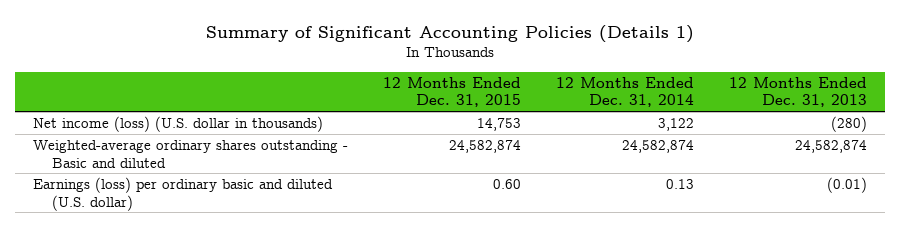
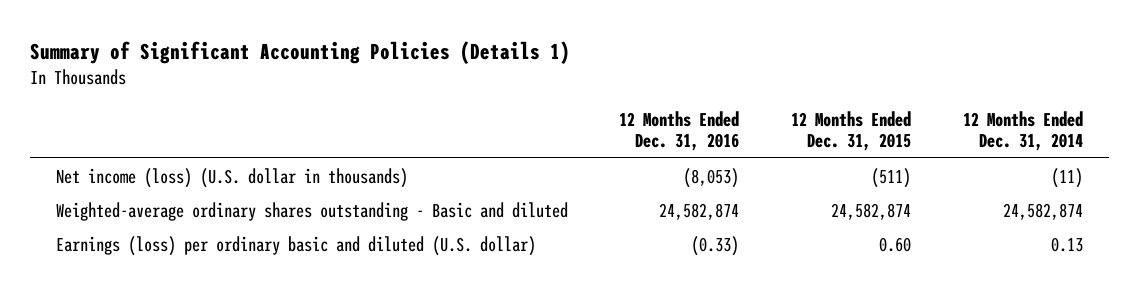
[729,76,868,108] 12 Months Ended Dec. 31, 2013 -> none
none -> [619,110,740,152] 12 Months Ended Dec. 31, 2016
[476,117,521,131] 14,753 -> [871,167,912,188] (511)
[658,117,695,131] 3,122 -> [1051,167,1084,188] (11)

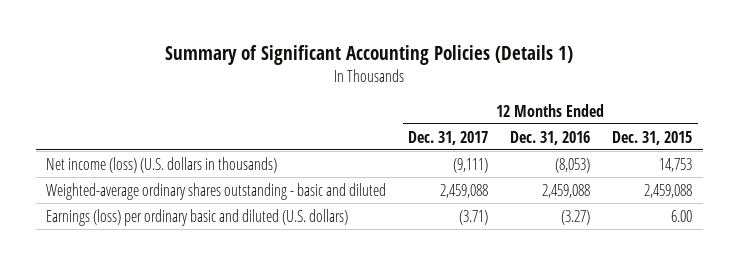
[963,110,1084,152] 12 Months Ended Dec. 31, 2014 -> none
none -> [408,130,489,145] Dec. 31, 2017
[55,167,408,188] Net income (loss) (U.S. dollar in thousands) -> [46,156,278,173] Net income (loss) (U.S. dollars in thousands)
[871,167,912,188] (511) -> [659,157,693,172] 14,753
[55,201,568,221] Weighted-average ordinary shares outstanding - Basic and diluted -> [46,182,387,200] Weighted-average ordinary shares outstanding - basic and diluted
[659,202,740,220] 24,582,874 -> [542,183,591,198] 2,459,088
[831,202,912,220] 24,582,874 -> [644,183,693,198] 2,459,088
[55,235,536,256] Earnings (loss) per ordinary basic and diluted (U.S. dollar) -> [46,208,349,226] Earnings (loss) per ordinary basic and diluted (U.S. dollars)
[691,235,740,256] (0.33) -> [561,209,591,225] (3.27)
[879,236,912,252] 0.60 -> [671,209,693,222] 6.00

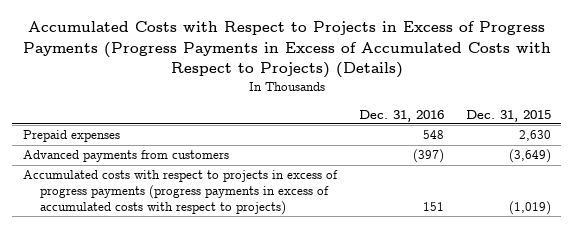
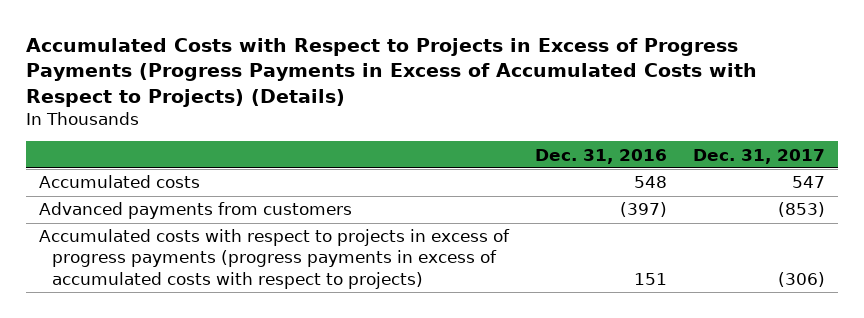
[465,109,551,122] Dec. 31, 2015 -> none
none -> [693,148,826,164] Dec. 31, 2017
[22,130,120,143] Prepaid expenses -> [39,175,201,189] Accumulated costs

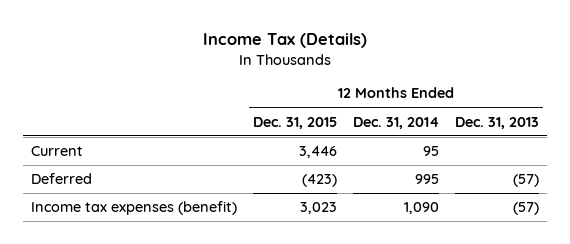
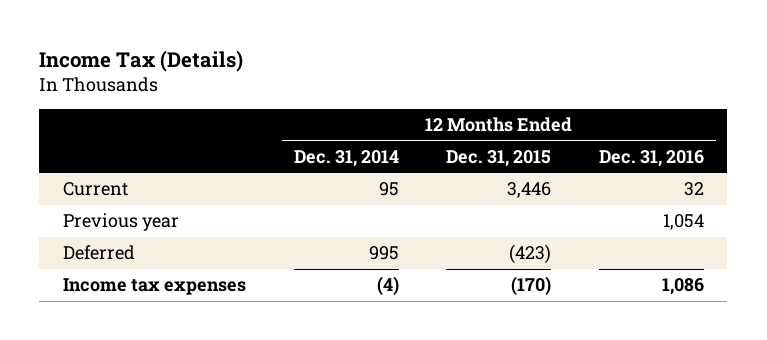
[455,116,540,129] Dec. 31, 2013 -> none
none -> [598,149,704,167] Dec. 31, 2016
none -> [63,213,180,232] Previous year
[30,201,237,216] Income tax expenses (benefit) -> [63,278,247,296] Income tax expenses
[300,202,338,215] 3,023 -> [511,276,552,296] (170)
[404,202,440,215] 1,090 -> [376,276,399,296] (4)

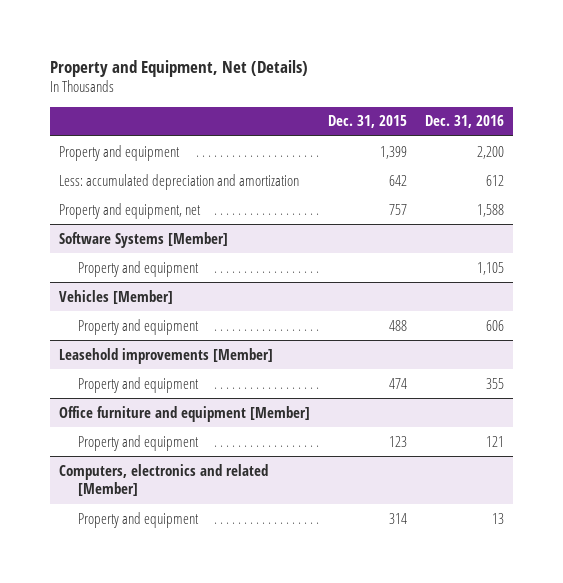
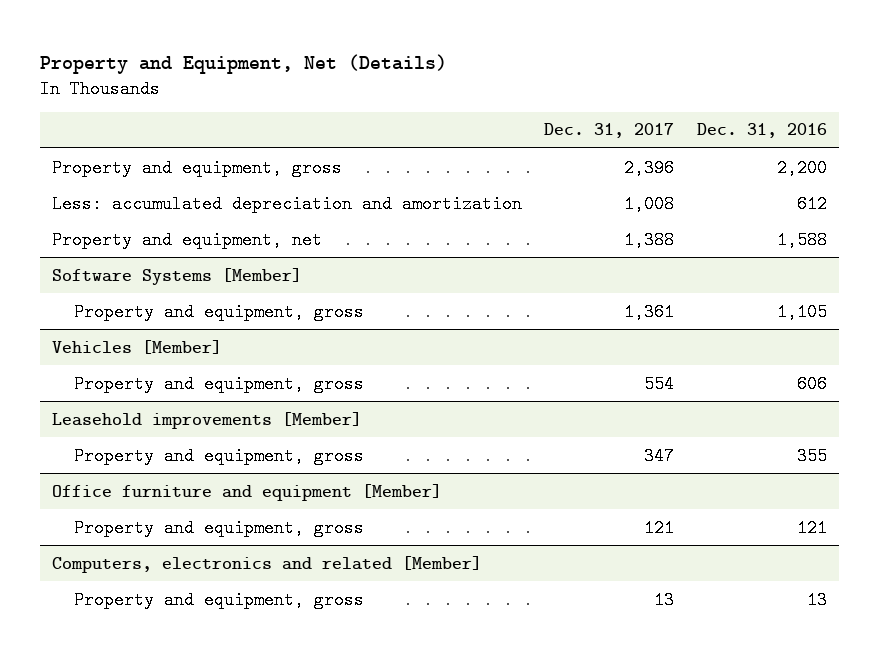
[327,115,407,129] Dec. 31, 2015 -> none
none -> [544,123,675,139] Dec. 31, 2017
[58,144,180,161] Property and equipment -> [51,158,342,177] Property and equipment, gross
[78,260,200,277] Property and equipment -> [74,302,365,321] Property and equipment, gross
[78,318,200,335] Property and equipment -> [74,374,365,393] Property and equipment, gross
[78,376,200,393] Property and equipment -> [74,446,365,465] Property and equipment, gross
[78,434,200,451] Property and equipment -> [74,518,365,537] Property and equipment, gross
[78,511,200,528] Property and equipment -> [74,590,365,609] Property and equipment, gross

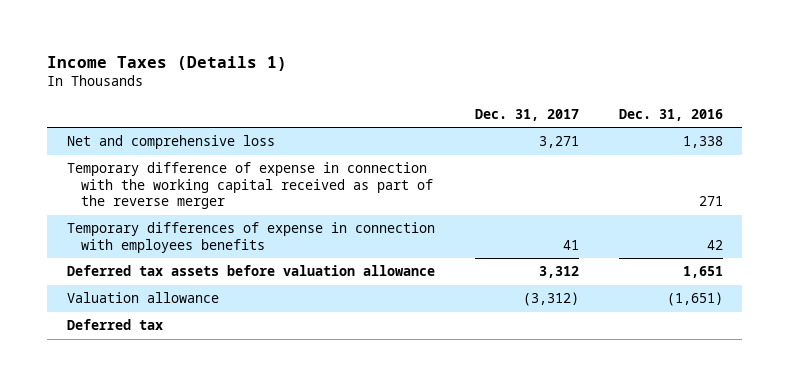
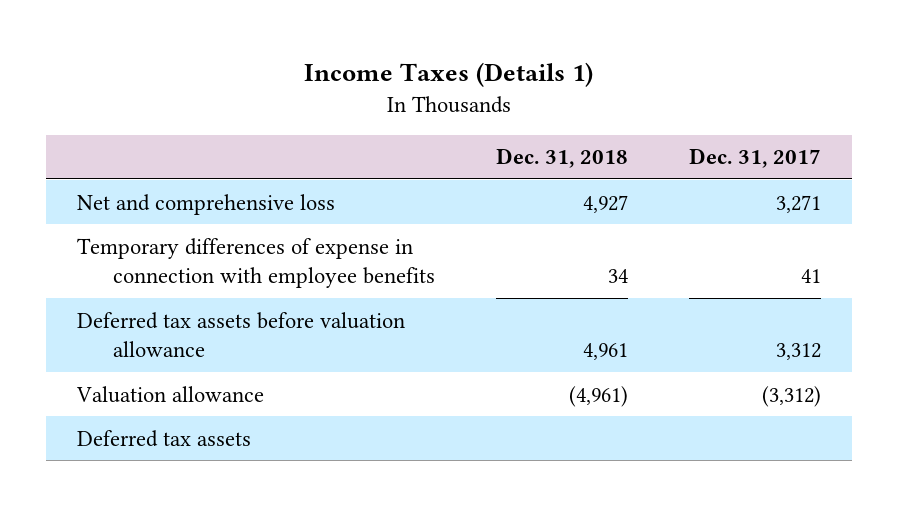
[618,108,723,121] Dec. 31, 2016 -> none
none -> [496,148,629,169] Dec. 31, 2018
[66,162,434,210] Temporary difference of expense in connection with the working capital received as part of the reverse merger -> none
[66,222,435,253] Temporary differences of expense in connection with employees benefits -> [76,237,435,288] Temporary differences of expense in connection with employee benefits
[66,319,163,331] Deferred tax -> [76,429,251,447] Deferred tax assets

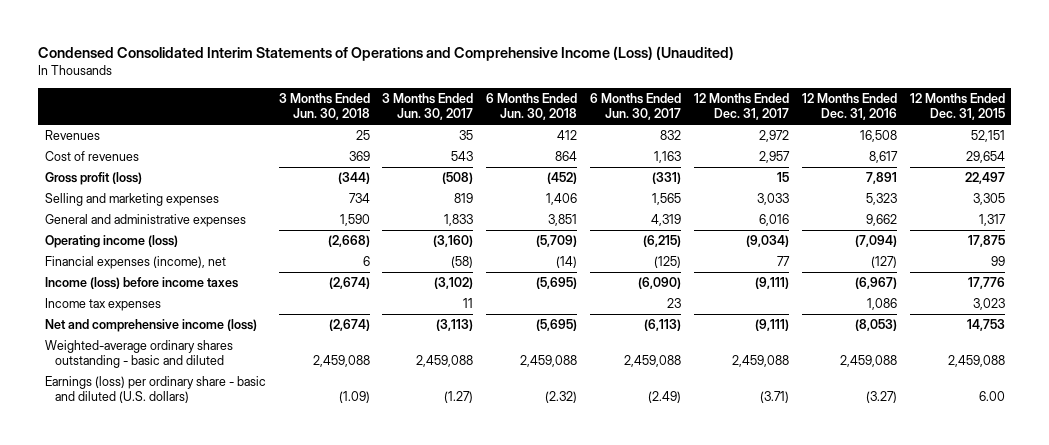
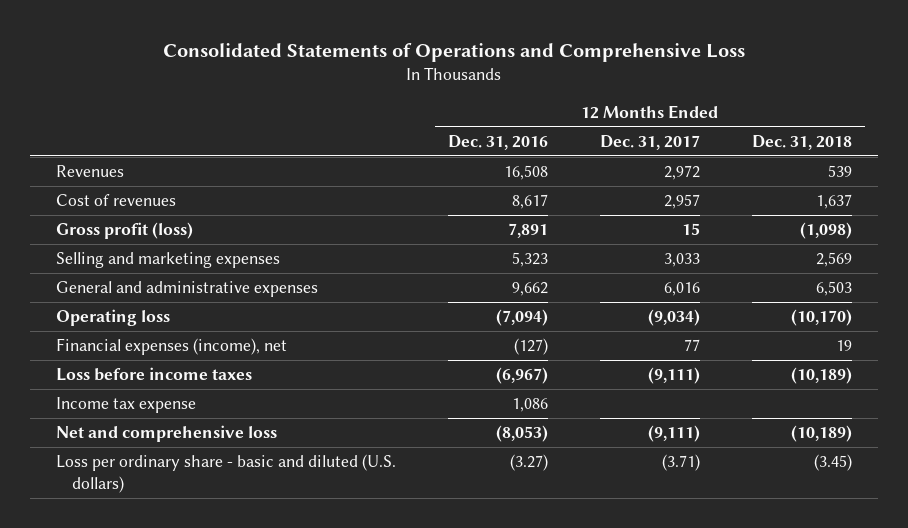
[38,46,735,62] Condensed Consolidated Interim Statements of Operations and Comprehensive Income (Loss) (Unaudited) -> [162,42,745,62] Consolidated Statements of Operations and Comprehensive Loss
[278,93,370,121] 3 Months Ended Jun. 30, 2018 -> none
[382,93,474,121] 3 Months Ended Jun. 30, 2017 -> none
[486,93,578,121] 6 Months Ended Jun. 30, 2018 -> none
[590,93,682,121] 6 Months Ended Jun. 30, 2017 -> none
[909,93,1005,121] 12 Months Ended Dec. 31, 2015 -> none
none -> [752,134,853,150] Dec. 31, 2018
[44,235,178,249] Operating income (loss) -> [55,309,170,327] Operating loss
[44,340,233,369] Weighted-average ordinary shares outstanding - basic and diluted -> none
[44,277,238,290] Income (loss) before income taxes -> [55,367,252,382] Loss before income taxes
[44,298,161,312] Income tax expenses -> [55,397,196,414] Income tax expense
[44,319,257,333] Net and comprehensive income (loss) -> [55,425,277,443] Net and comprehensive loss
[44,376,266,404] Earnings (loss) per ordinary share - basic and diluted (U.S. dollars) -> [55,454,396,493] Loss per ordinary share - basic and diluted (U.S. dollars)

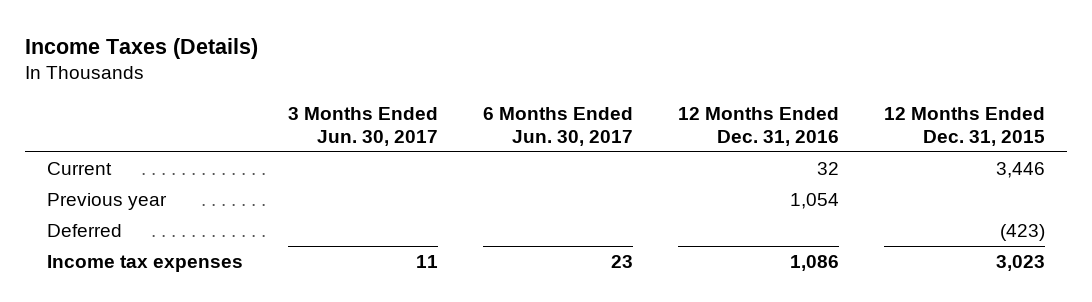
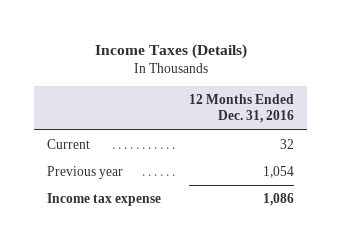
[287,106,438,146] 3 Months Ended Jun. 30, 2017 -> none
[482,106,633,146] 6 Months Ended Jun. 30, 2017 -> none
[883,106,1045,146] 12 Months Ended Dec. 31, 2015 -> none
[47,223,123,237] Deferred -> none
[47,254,244,272] Income tax expenses -> [47,192,162,206] Income tax expense

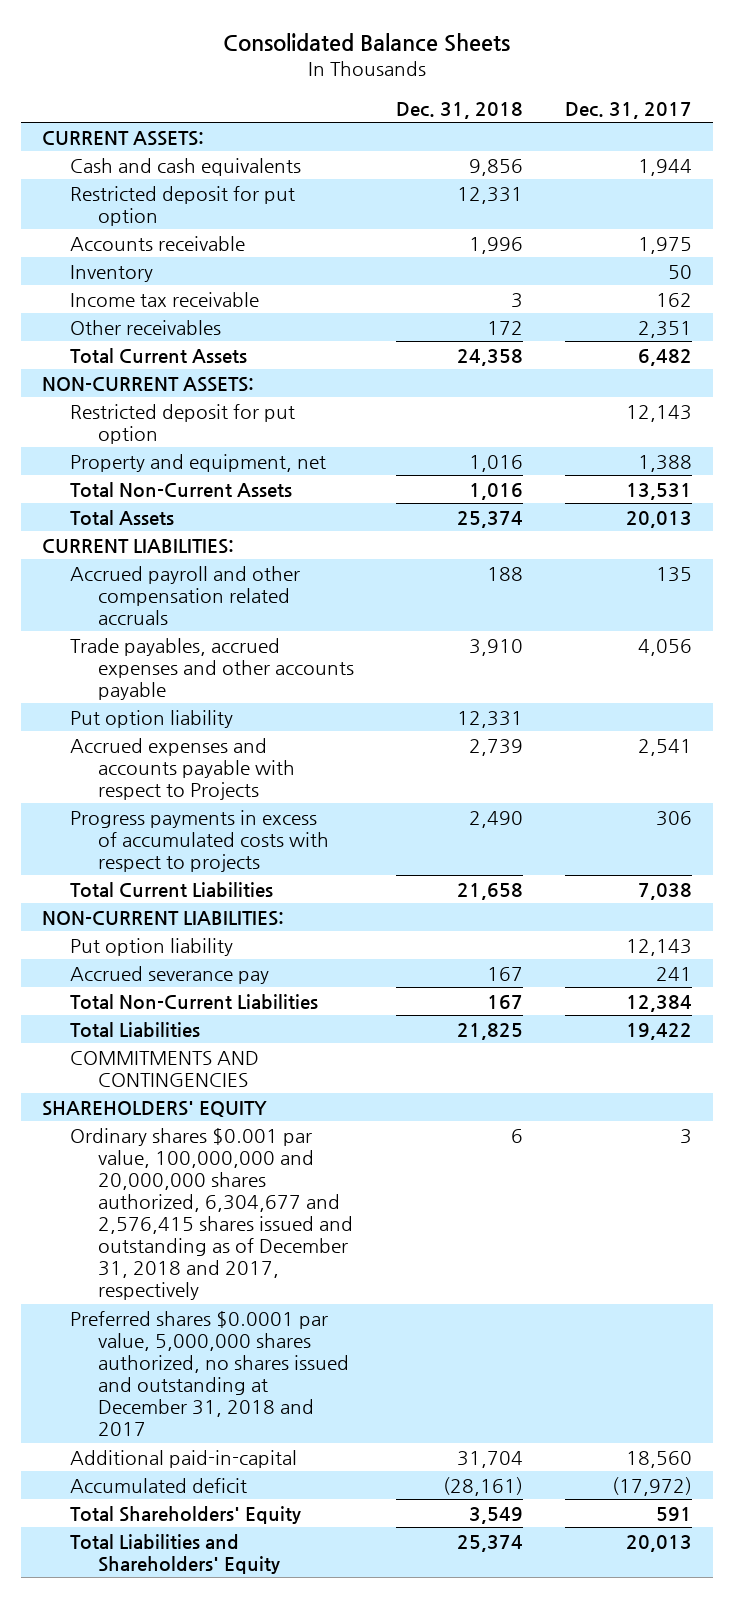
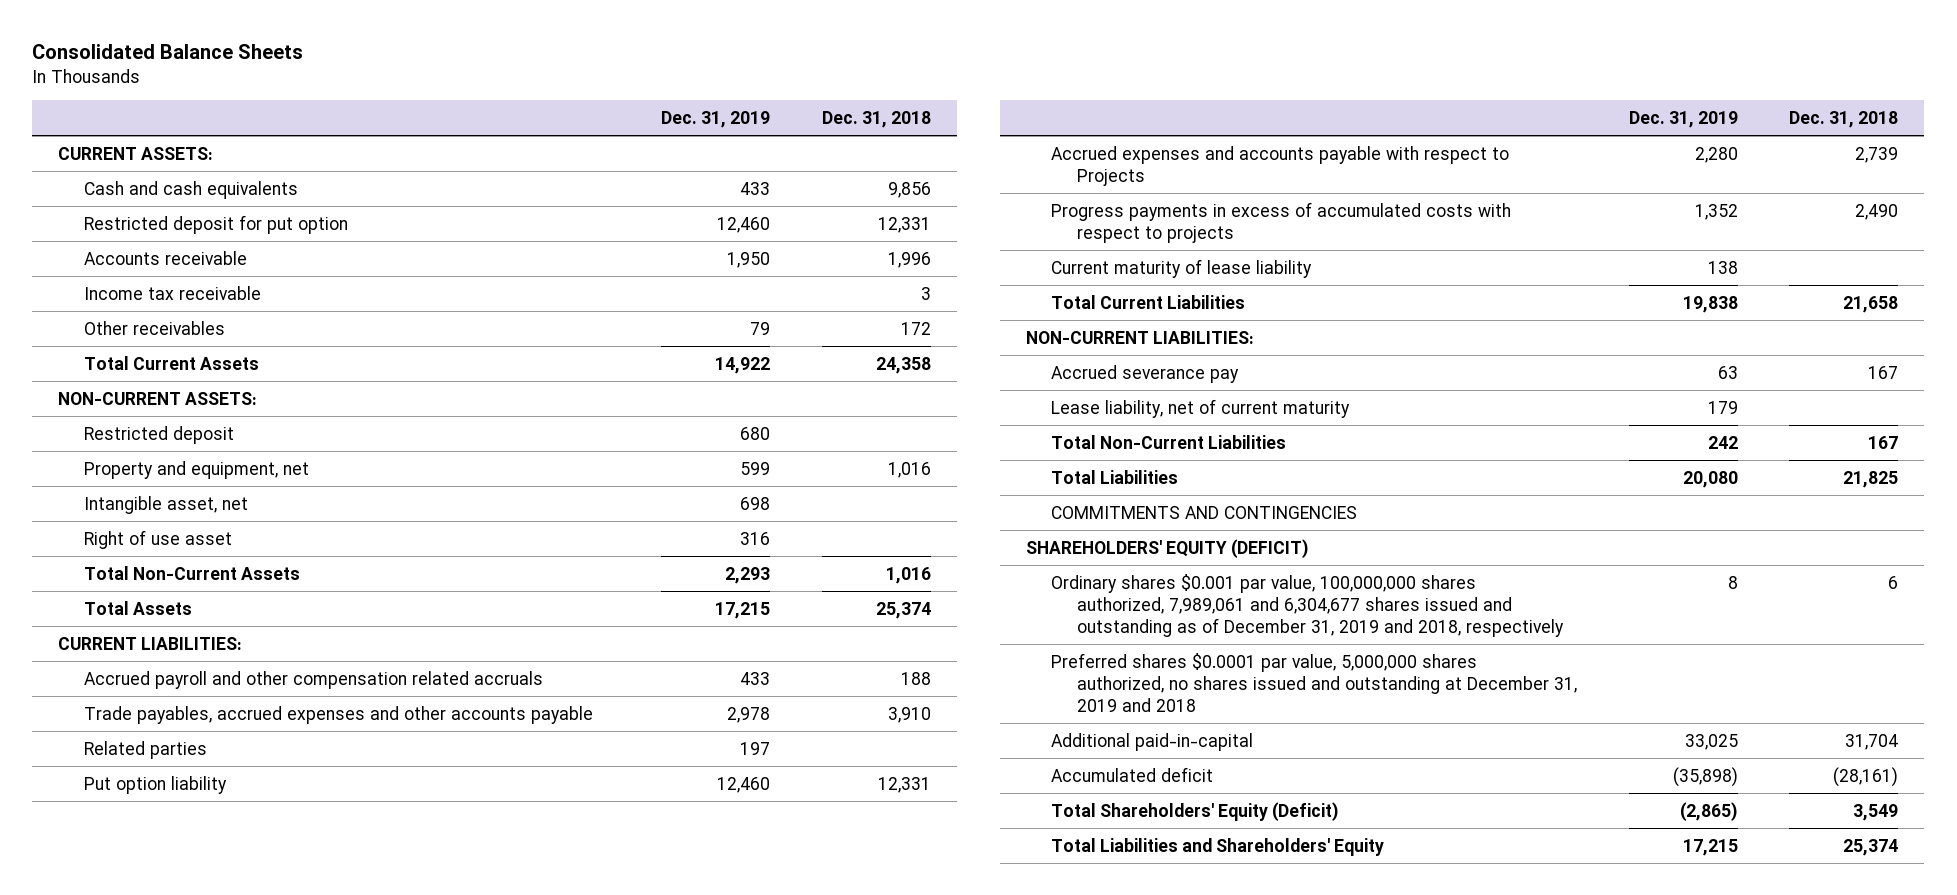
[564,101,692,119] Dec. 31, 2017 -> none
none -> [661,110,771,128] Dec. 31, 2019
[69,264,153,282] Inventory -> none
[69,403,295,444] Restricted deposit for put option -> none
none -> [83,425,234,444] Restricted deposit
none -> [83,495,248,514] Intangible asset, net
none -> [83,529,232,549] Right of use asset
none -> [83,740,207,759] Related parties
none -> [1051,258,1313,278] Current maturity of lease liability
[69,937,233,956] Put option liability -> none
none -> [1051,398,1351,418] Lease liability, net of current maturity
[41,1100,267,1117] SHAREHOLDERS' EQUITY -> [1025,538,1309,558] SHAREHOLDERS' EQUITY (DEFICIT)
[69,1127,353,1301] Ordinary shares $0.001 par value, 100,000,000 and 20,000,000 shares authorized, 6,304,677 and 2,576,415 shares issued and outstanding as of December 31, 2018 and 2017, respectively -> [1051,573,1564,637] Ordinary shares $0.001 par value, 100,000,000 shares authorized, 7,989,061 and 6,304,677 shares issued and outstanding as of December 31, 2019 and 2018, respectively
[69,1310,349,1437] Preferred shares $0.0001 par value, 5,000,000 shares authorized, no shares issued and outstanding at December 31, 2018 and 2017 -> [1051,652,1577,712] Preferred shares $0.0001 par value, 5,000,000 shares authorized, no shares issued and outstanding at December 31, 2019 and 2018
[69,1505,301,1524] Total Shareholders' Equity -> [1051,801,1340,821] Total Shareholders' Equity (Deficit)

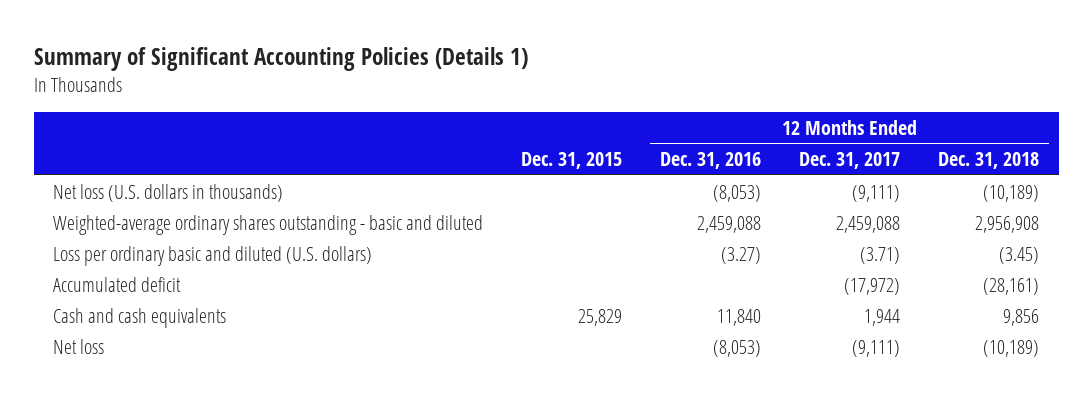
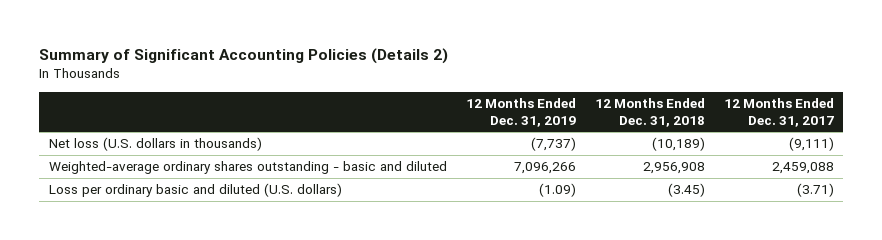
[33,46,528,71] Summary of Significant Accounting Policies (Details 1) -> [39,48,449,65] Summary of Significant Accounting Policies (Details 2)
[520,152,622,170] Dec. 31, 2015 -> none
[660,152,762,170] Dec. 31, 2016 -> none
none -> [465,97,576,127] 12 Months Ended Dec. 31, 2019
[52,276,181,292] Accumulated deficit -> none
[52,307,226,328] Cash and cash equivalents -> none
[52,338,104,354] Net loss -> none

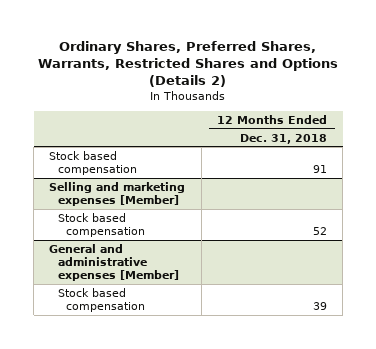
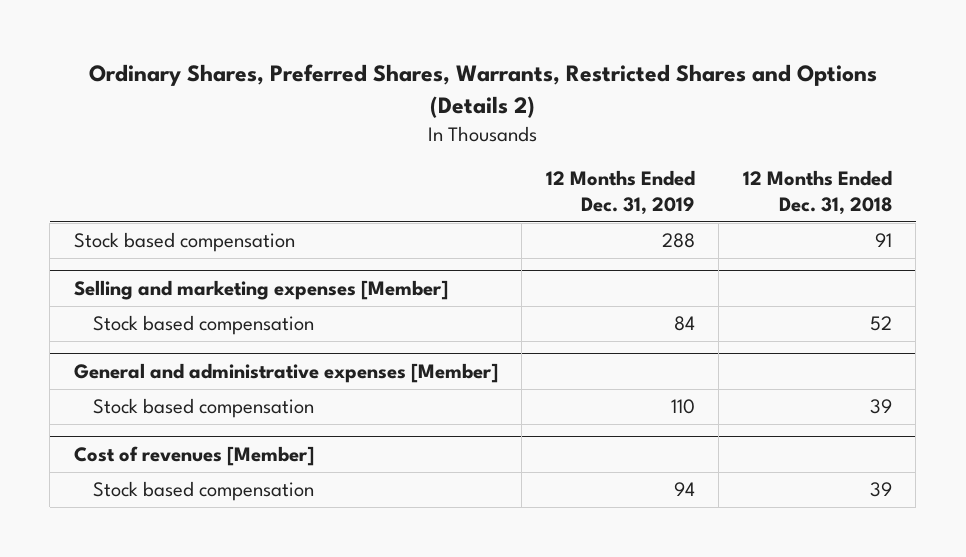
none -> [545,170,695,216] 12 Months Ended Dec. 31, 2019
none -> [73,446,314,467] Cost of revenues [Member]
none -> [93,481,315,502] Stock based compensation

